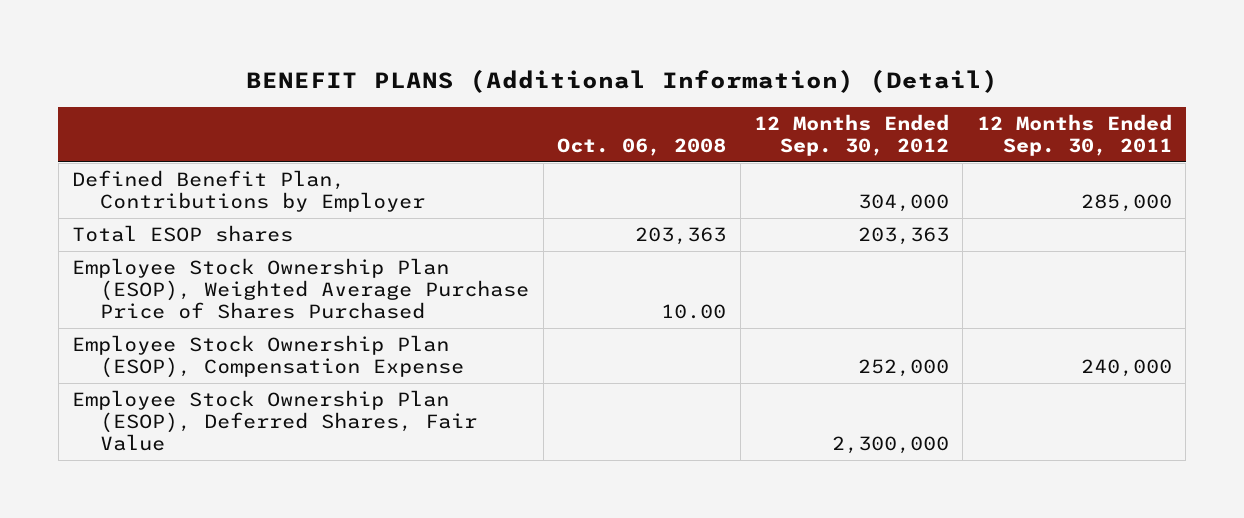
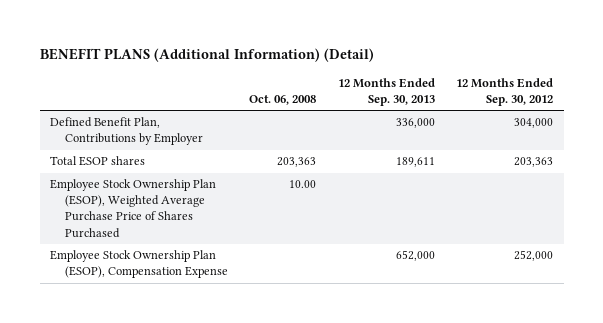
[976,113,1172,156] 12 Months Ended Sep. 30, 2011 -> none
none -> [337,77,435,106] 12 Months Ended Sep. 30, 2013
[72,390,478,452] Employee Stock Ownership Plan (ESOP), Deferred Shares, Fair Value -> none

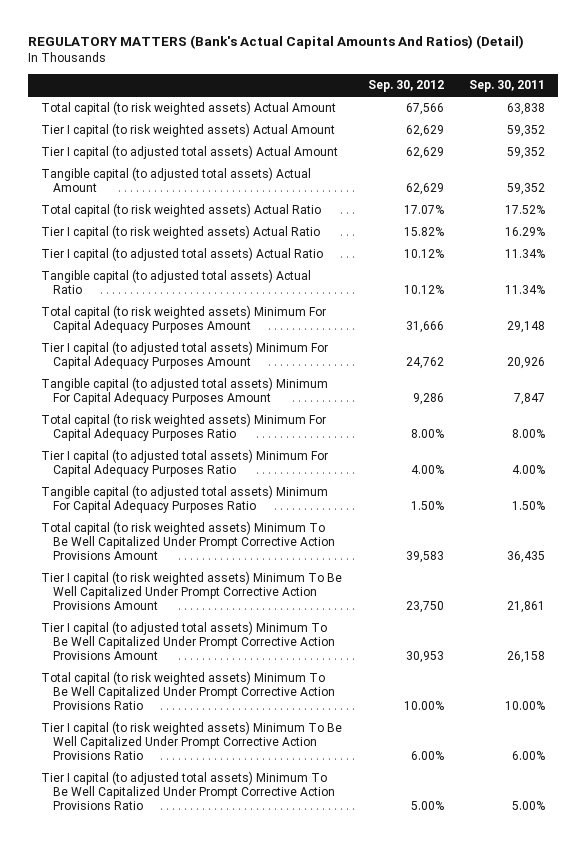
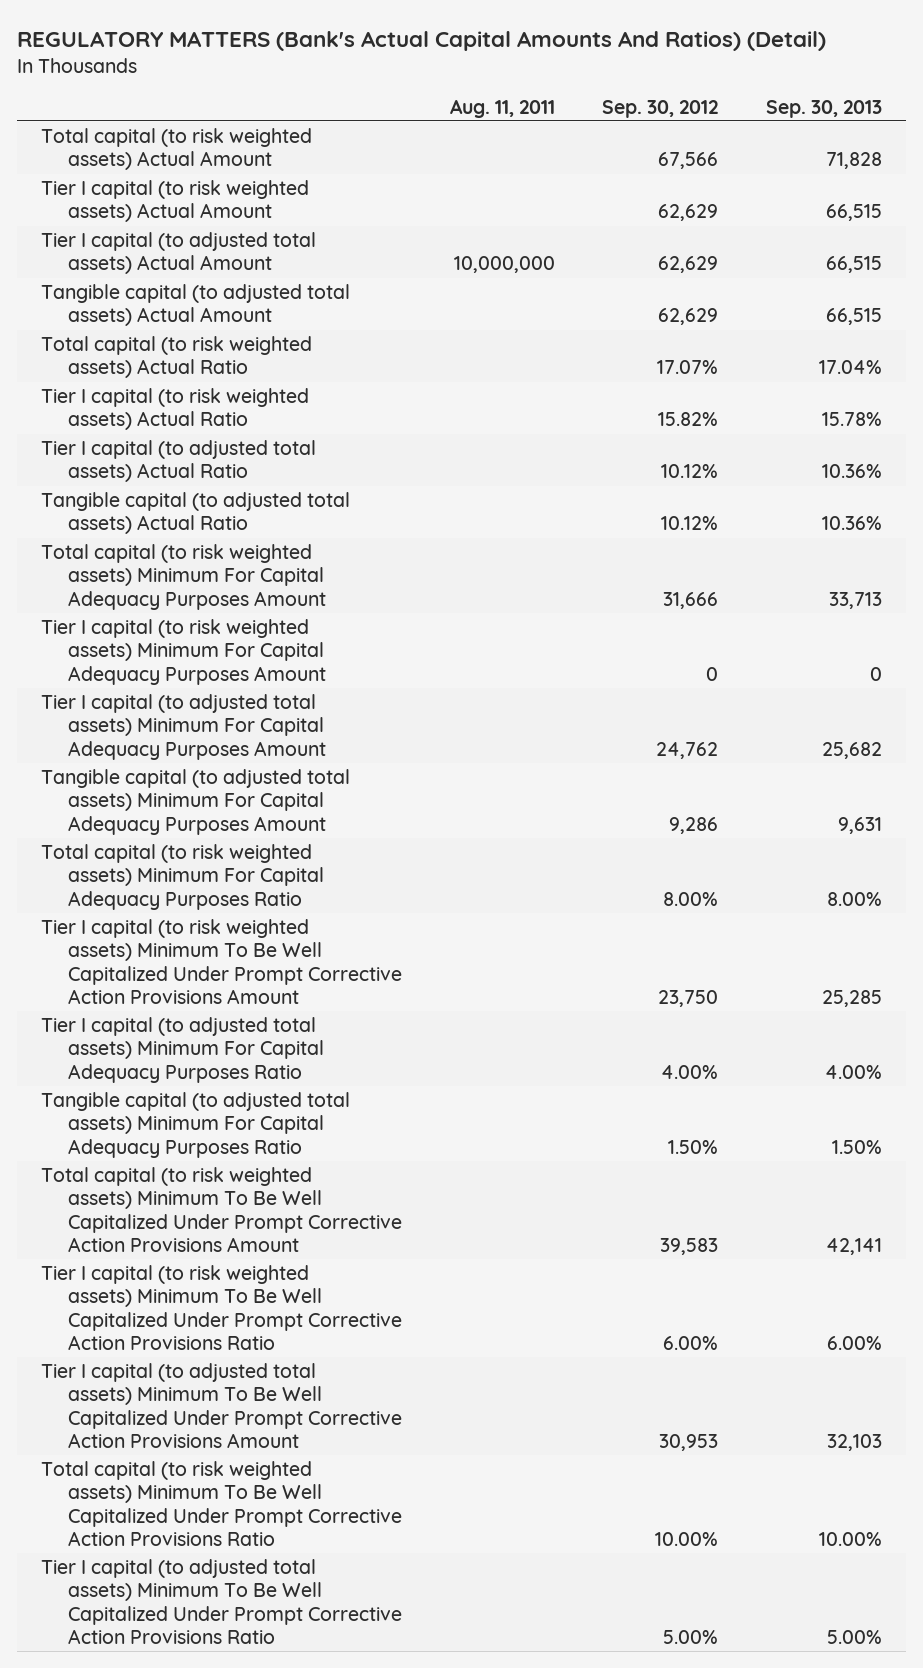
[469,80,546,93] Sep. 30, 2011 -> none
none -> [449,98,555,118] Aug. 11, 2011
none -> [766,99,883,118] Sep. 30, 2013
none -> [40,618,326,685] Tier I capital (to risk weighted assets) Minimum For Capital Adequacy Purposes Amount
[40,571,342,611] Tier I capital (to risk weighted assets) Minimum To Be Well Capitalized Under Prompt Corrective Action Provisions Amount -> [40,918,402,1005] Tier I capital (to risk weighted assets) Minimum To Be Well Capitalized Under Prompt Corrective Action Provisions Amount
[40,721,342,761] Tier I capital (to risk weighted assets) Minimum To Be Well Capitalized Under Prompt Corrective Action Provisions Ratio -> [40,1264,402,1351] Tier I capital (to risk weighted assets) Minimum To Be Well Capitalized Under Prompt Corrective Action Provisions Ratio

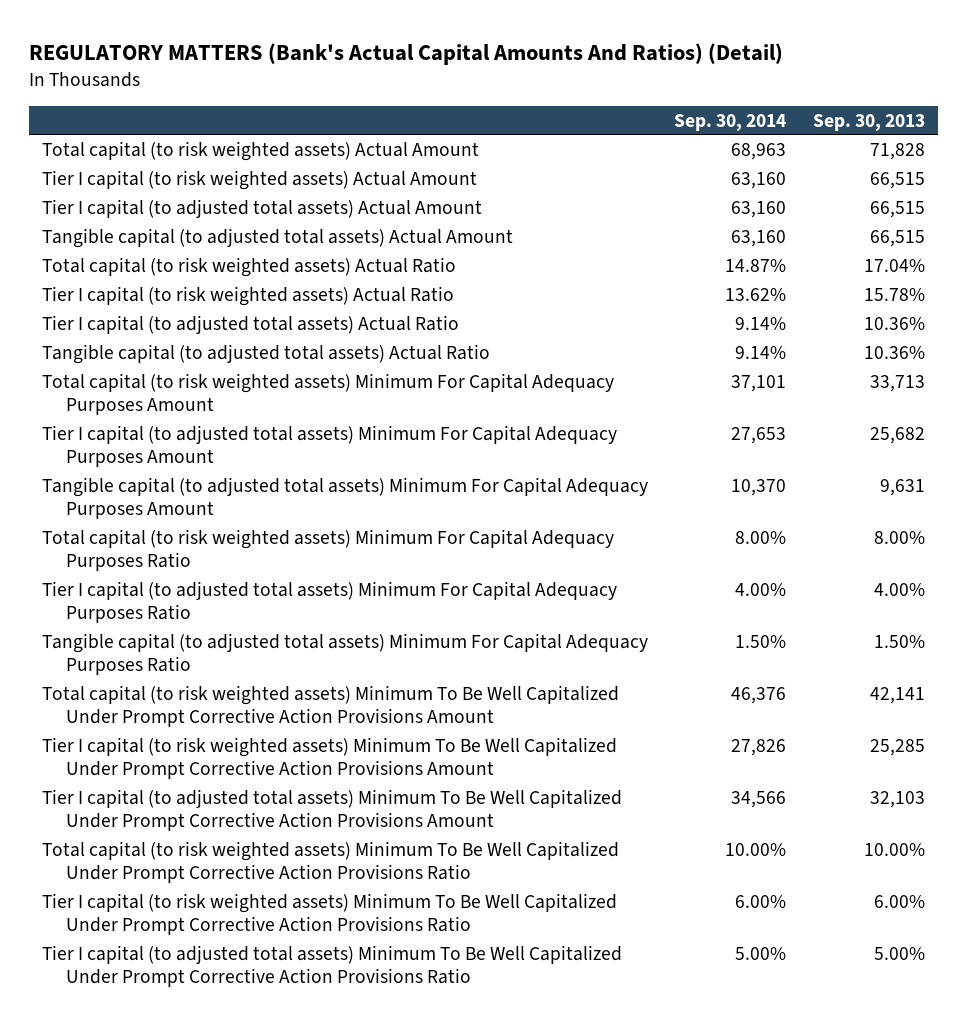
[449,98,555,118] Aug. 11, 2011 -> none
[602,99,719,118] Sep. 30, 2012 -> none
none -> [674,113,787,131] Sep. 30, 2014
[40,618,326,685] Tier I capital (to risk weighted assets) Minimum For Capital Adequacy Purposes Amount -> none
[40,918,402,1005] Tier I capital (to risk weighted assets) Minimum To Be Well Capitalized Under Prompt Corrective Action Provisions Amount -> [42,736,618,779] Tier I capital (to risk weighted assets) Minimum To Be Well Capitalized Under Prompt Corrective Action Provisions Amount
[40,1264,402,1351] Tier I capital (to risk weighted assets) Minimum To Be Well Capitalized Under Prompt Corrective Action Provisions Ratio -> [42,892,618,935] Tier I capital (to risk weighted assets) Minimum To Be Well Capitalized Under Prompt Corrective Action Provisions Ratio

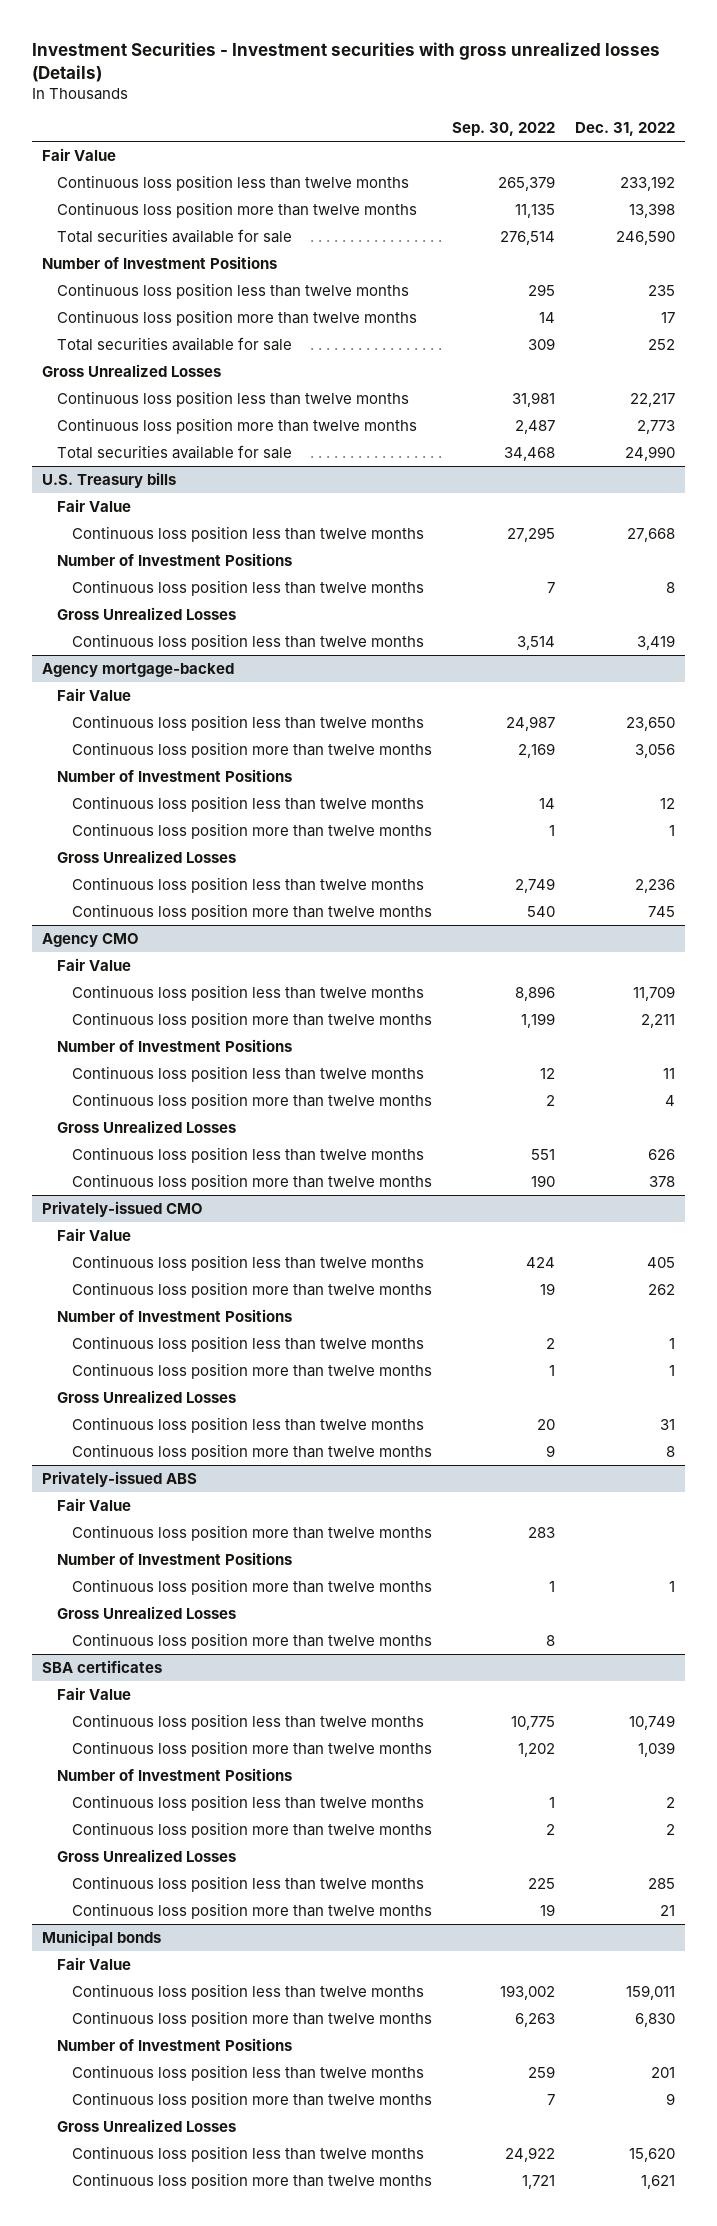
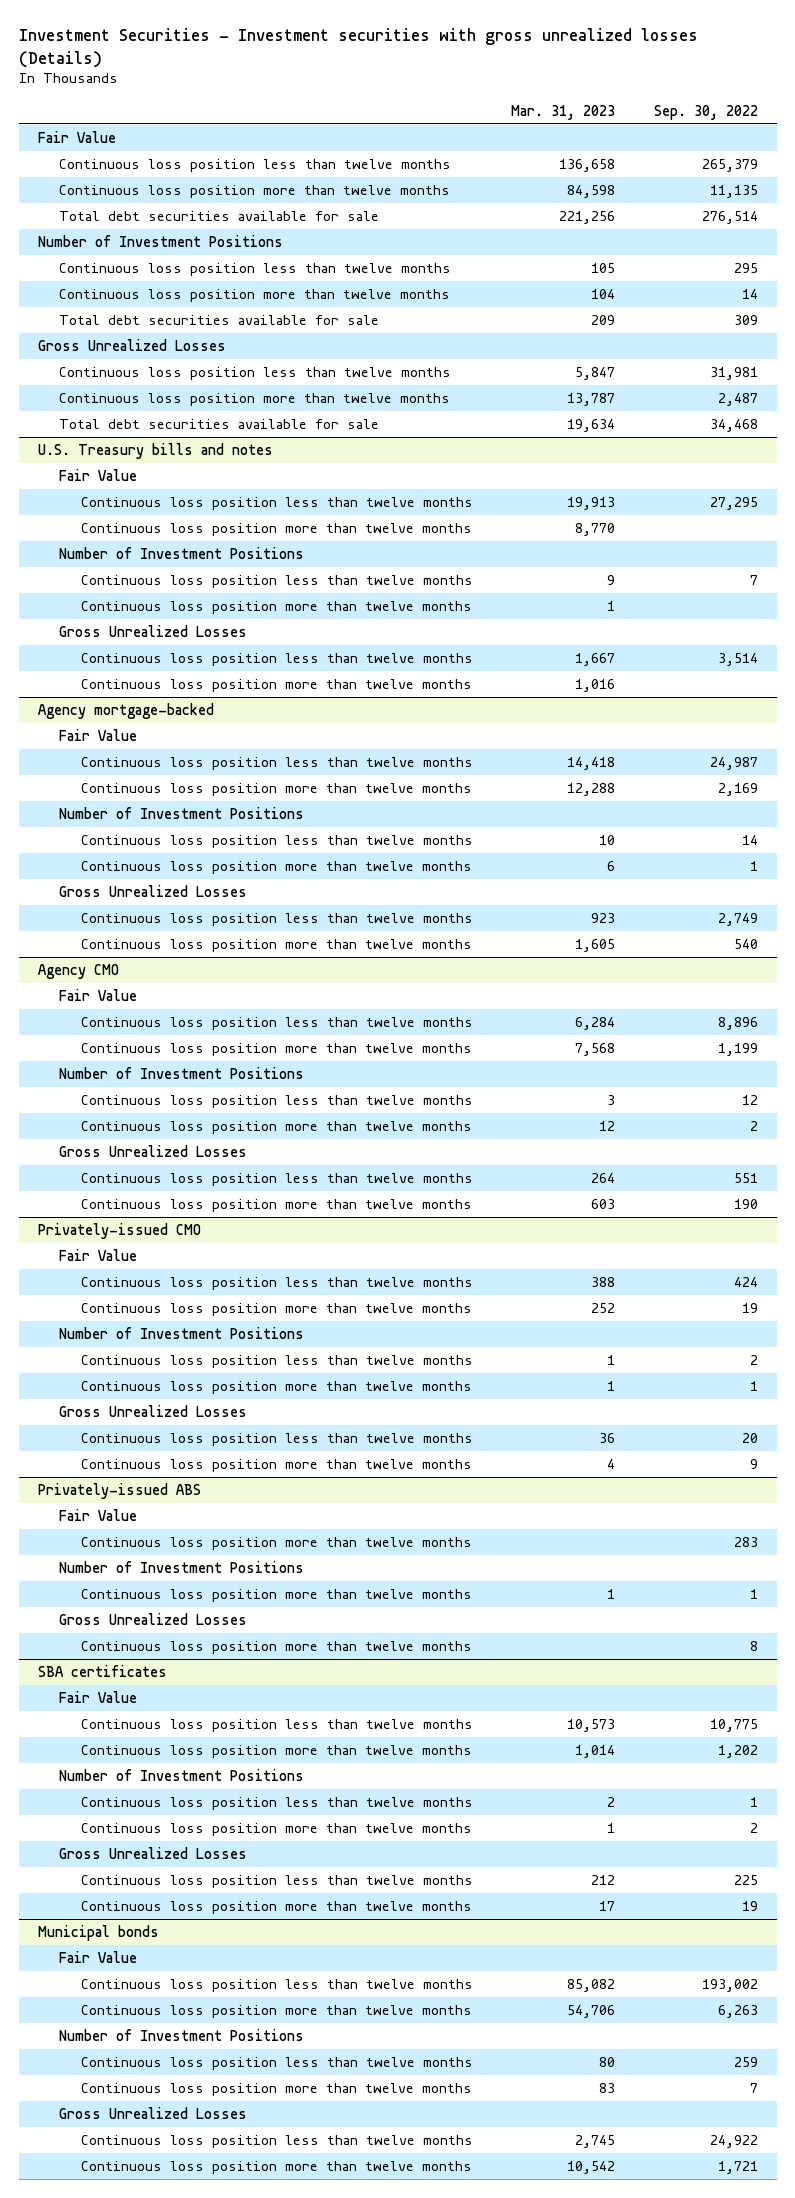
[574,122,675,137] Dec. 31, 2022 -> none
none -> [511,104,616,120] Mar. 31, 2023
[57,228,293,243] Total securities available for sale -> [59,211,380,222] Total debt securities available for sale
[57,336,293,351] Total securities available for sale -> [59,315,380,326] Total debt securities available for sale
[57,444,293,459] Total securities available for sale -> [59,419,380,430] Total debt securities available for sale
[42,471,177,488] U.S. Treasury bills -> [37,443,273,460] U.S. Treasury bills and notes
none -> [81,523,473,537] Continuous loss position more than twelve months
none -> [81,601,473,615] Continuous loss position more than twelve months
none -> [81,679,473,693] Continuous loss position more than twelve months

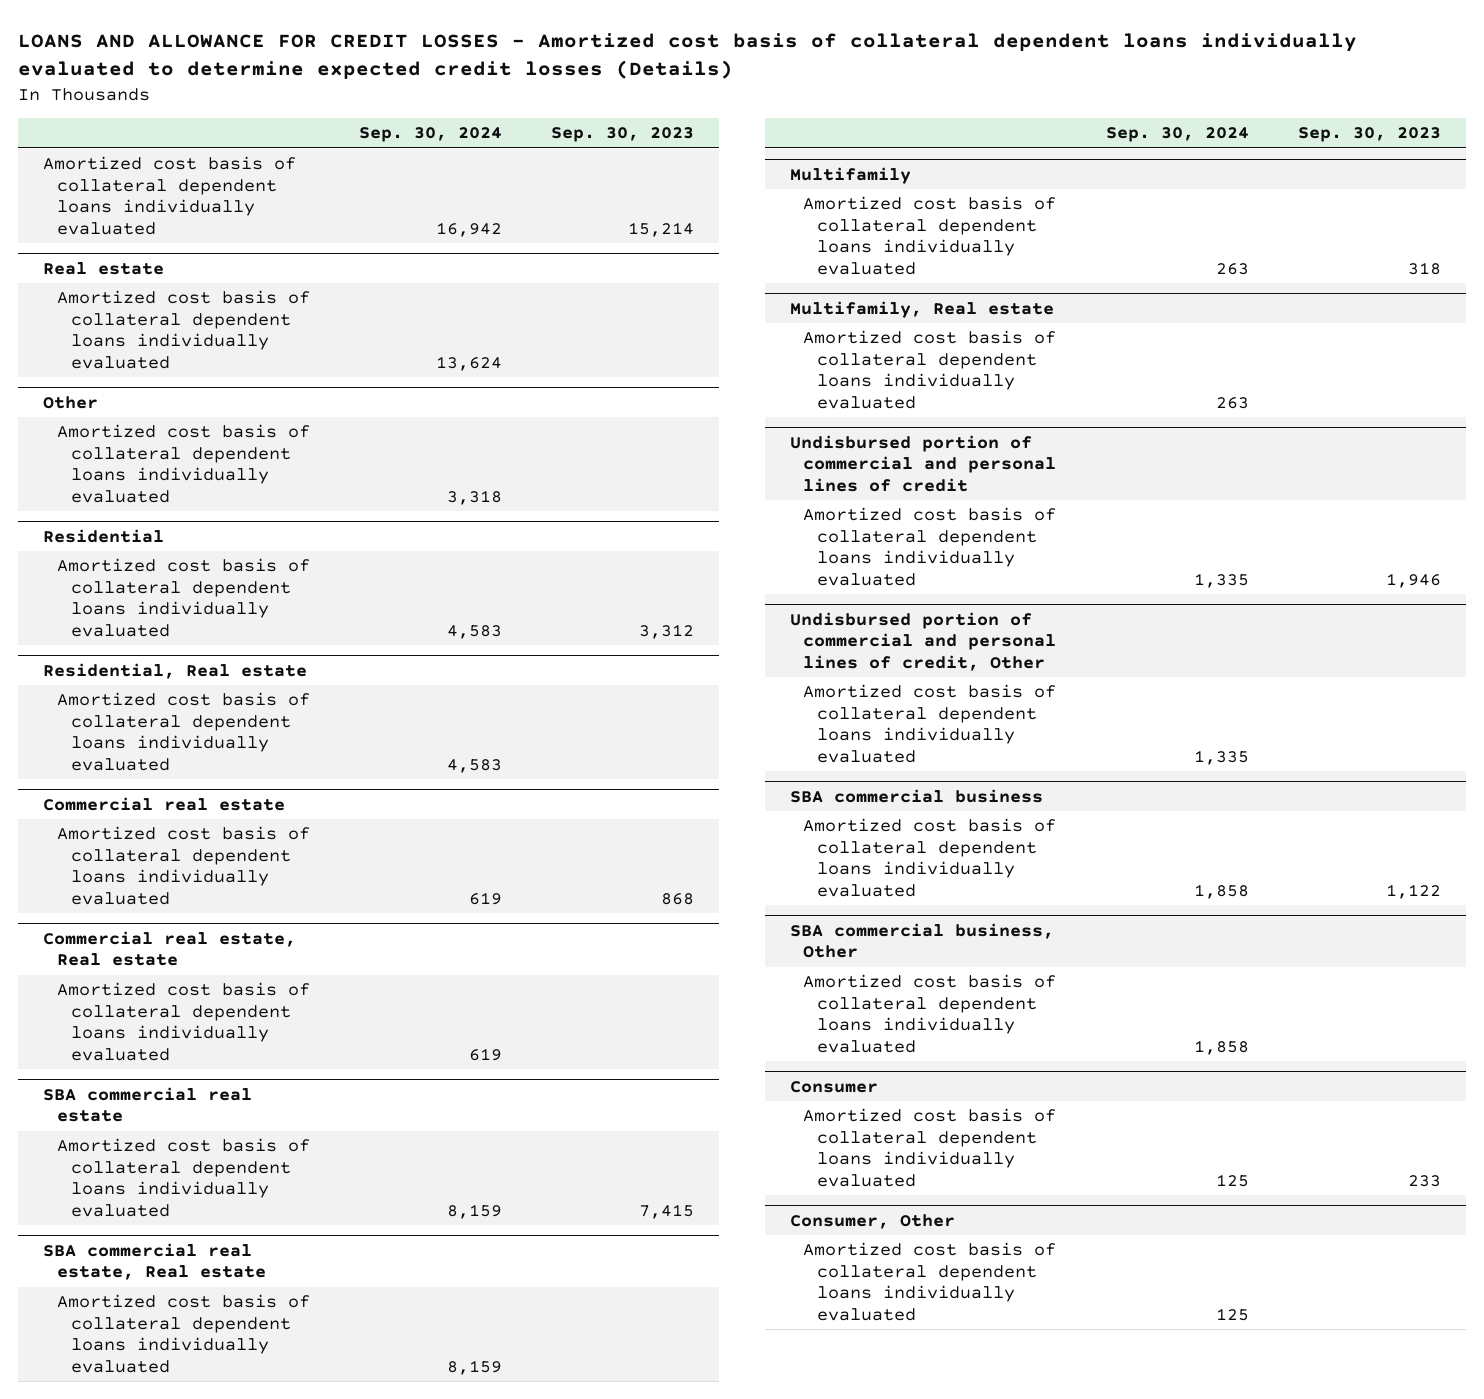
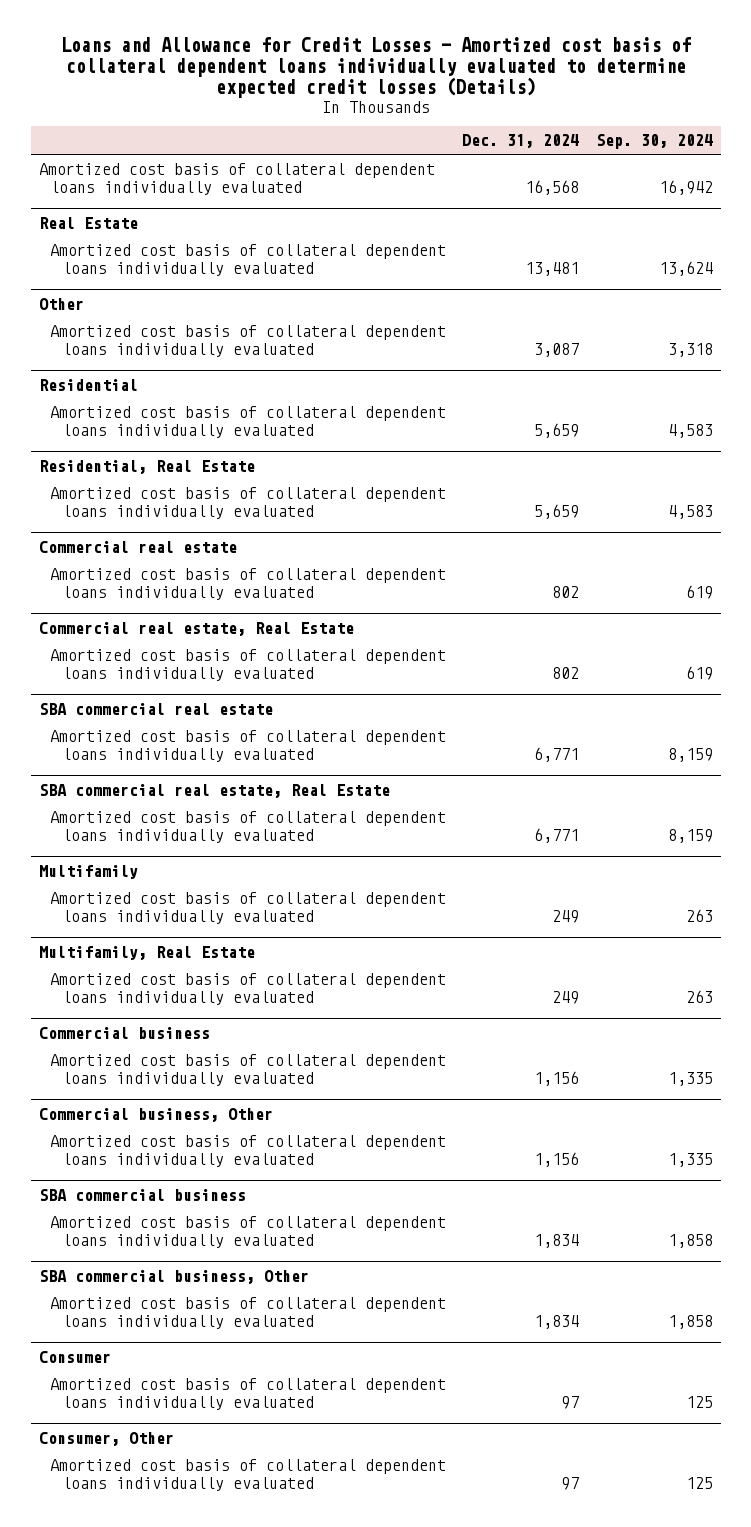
[18,32,1358,80] LOANS AND ALLOWANCE FOR CREDIT LOSSES - Amortized cost basis of collateral dependent loans individually evaluated to determine expected credit losses (Details) -> [60,36,691,99] Loans and Allowance for Credit Losses - Amortized cost basis of collateral dependent loans individually evaluated to determine expected credit losses (Details)
[551,127,695,143] Sep. 30, 2023 -> none
none -> [462,134,580,149] Dec. 31, 2024
[42,261,164,275] Real estate -> [38,216,138,229] Real Estate
[42,662,307,679] Residential, Real estate -> [38,459,255,474] Residential, Real Estate
[42,930,296,967] Commercial real estate, Real estate -> [38,621,354,636] Commercial real estate, Real Estate
[42,1242,266,1281] SBA commercial real estate, Real estate -> [38,783,390,798] SBA commercial real estate, Real Estate
[789,300,1054,318] Multifamily, Real estate -> [38,945,255,960] Multifamily, Real Estate
[789,434,1057,492] Undisbursed portion of commercial and personal lines of credit -> [38,1026,210,1039] Commercial business
[789,611,1057,671] Undisbursed portion of commercial and personal lines of credit, Other -> none
none -> [38,1107,273,1122] Commercial business, Other

